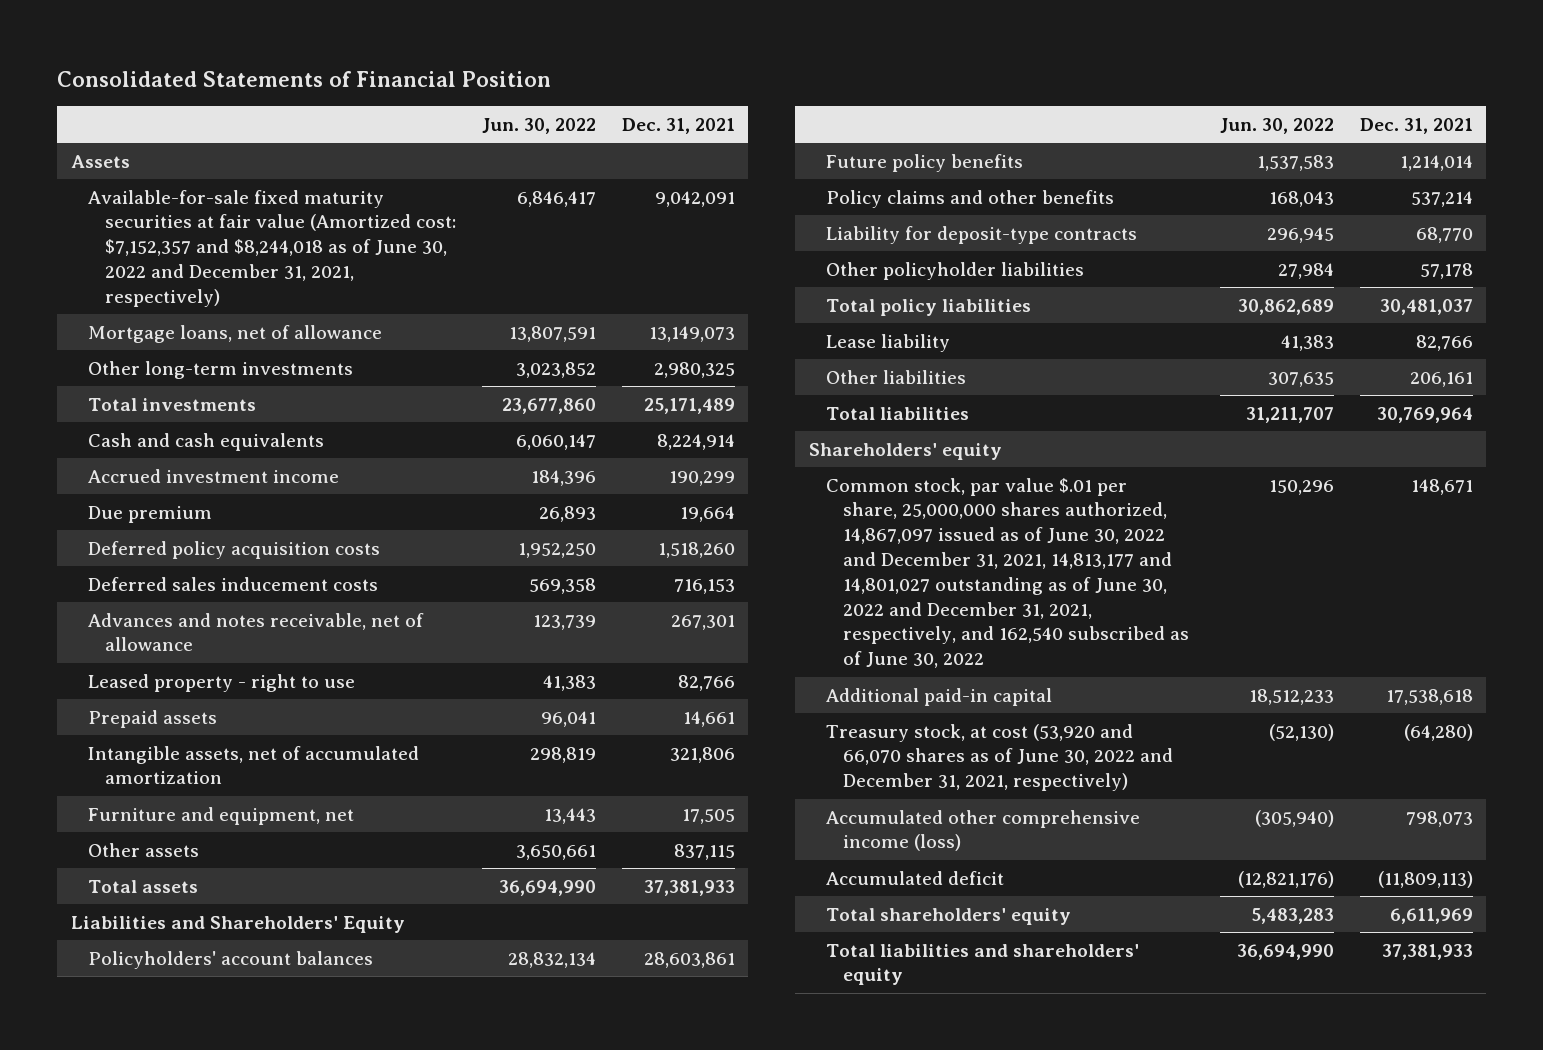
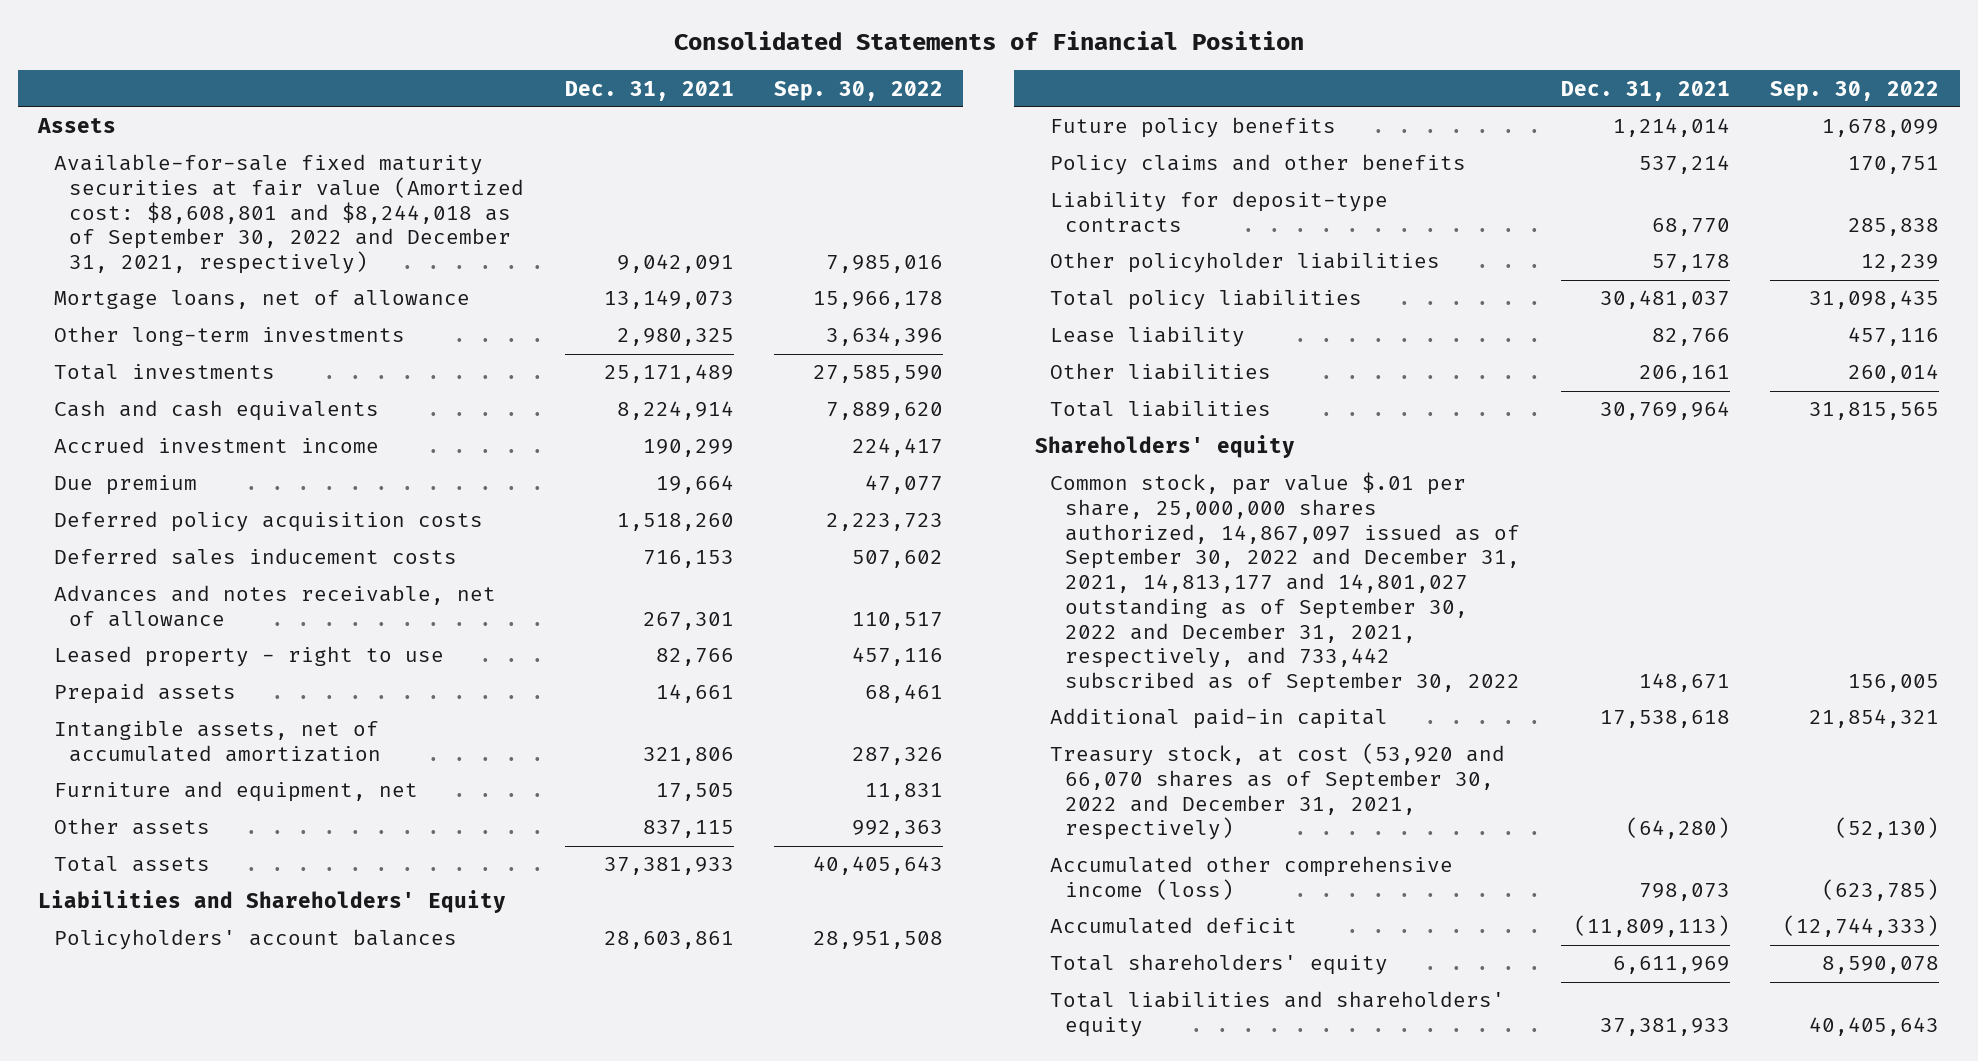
[481,117,596,134] Jun. 30, 2022 -> none
none -> [774,80,944,101] Sep. 30, 2022
[87,189,456,307] Available-for-sale fixed maturity securities at fair value (Amortized cost: $7,152,357 and $8,244,018 as of June 30, 2022 and December 31, 2021, respectively) -> [53,154,525,275] Available-for-sale fixed maturity securities at fair value (Amortized cost: $8,608,801 and $8,244,018 as of September 30, 2022 and December 31, 2021, respectively)
[825,477,1189,669] Common stock, par value $.01 per share, 25,000,000 shares authorized, 14,867,097 issued as of June 30, 2022 and December 31, 2021, 14,813,177 and 14,801,027 outstanding as of June 30, 2022 and December 31, 2021, respectively, and 162,540 subscribed as of June 30, 2022 -> [1050,472,1521,693] Common stock, par value $.01 per share, 25,000,000 shares authorized, 14,867,097 issued as of September 30, 2022 and December 31, 2021, 14,813,177 and 14,801,027 outstanding as of September 30, 2022 and December 31, 2021, respectively, and 733,442 subscribed as of September 30, 2022
[825,723,1173,792] Treasury stock, at cost (53,920 and 66,070 shares as of June 30, 2022 and December 31, 2021, respectively) -> [1050,743,1506,841] Treasury stock, at cost (53,920 and 66,070 shares as of September 30, 2022 and December 31, 2021, respectively)

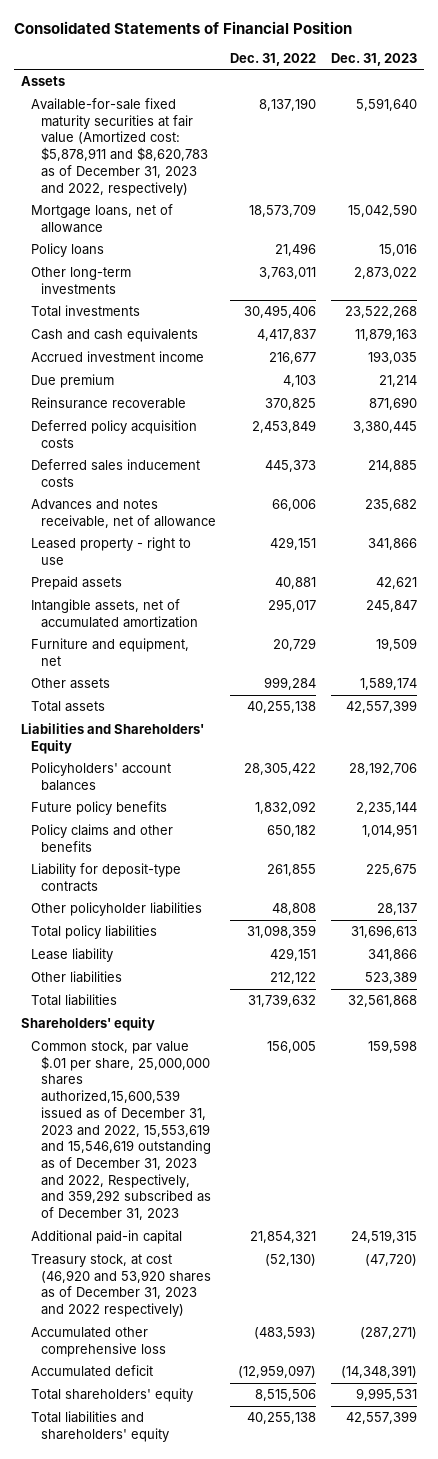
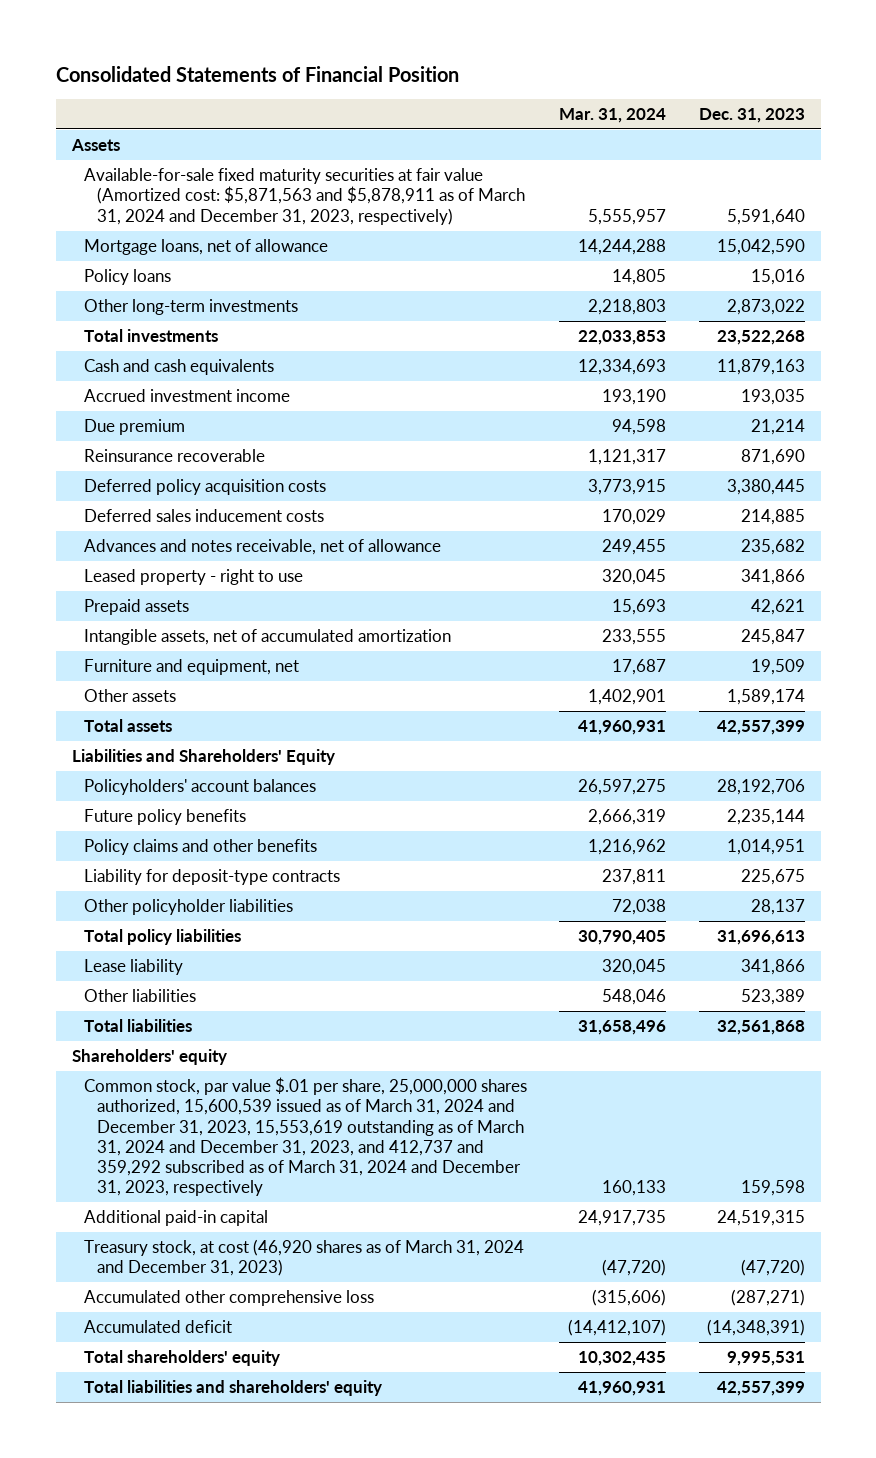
[230,52,317,66] Dec. 31, 2022 -> none
none -> [559,107,667,123] Mar. 31, 2024
[30,98,208,196] Available-for-sale fixed maturity securities at fair value (Amortized cost: $5,878,911 and $8,620,783 as of December 31, 2023 and 2022, respectively) -> [84,168,525,225] Available-for-sale fixed maturity securities at fair value (Amortized cost: $5,871,563 and $5,878,911 as of March 31, 2024 and December 31, 2023, respectively)
[30,1041,211,1221] Common stock, par value $.01 per share, 25,000,000 shares authorized,15,600,539 issued as of December 31, 2023 and 2022, 15,553,619 and 15,546,619 outstanding as of December 31, 2023 and 2022, Respectively, and 359,292 subscribed as of December 31, 2023 -> [84,1077,528,1197] Common stock, par value $.01 per share, 25,000,000 shares authorized, 15,600,539 issued as of March 31, 2024 and December 31, 2023, 15,553,619 outstanding as of March 31, 2024 and December 31, 2023, and 412,737 and 359,292 subscribed as of March 31, 2024 and December 31, 2023, respectively
[30,1254,211,1318] Treasury stock, at cost (46,920 and 53,920 shares as of December 31, 2023 and 2022 respectively) -> [84,1239,525,1277] Treasury stock, at cost (46,920 shares as of March 31, 2024 and December 31, 2023)

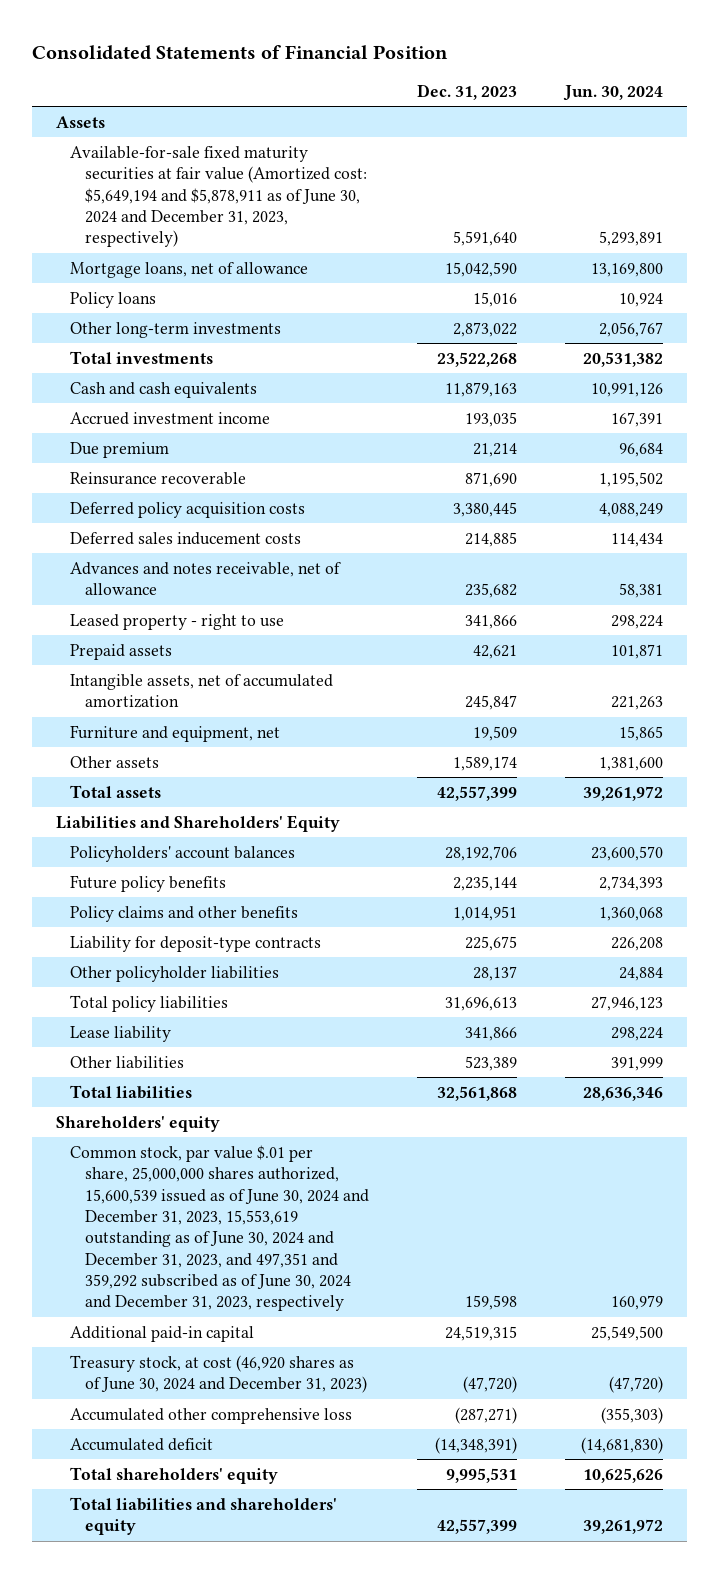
[559,107,667,123] Mar. 31, 2024 -> none
none -> [562,84,663,101] Jun. 30, 2024
[84,168,525,225] Available-for-sale fixed maturity securities at fair value (Amortized cost: $5,871,563 and $5,878,911 as of March 31, 2024 and December 31, 2023, respectively) -> [70,145,367,248] Available-for-sale fixed maturity securities at fair value (Amortized cost: $5,649,194 and $5,878,911 as of June 30, 2024 and December 31, 2023, respectively)
[84,1077,528,1197] Common stock, par value $.01 per share, 25,000,000 shares authorized, 15,600,539 issued as of March 31, 2024 and December 31, 2023, 15,553,619 outstanding as of March 31, 2024 and December 31, 2023, and 412,737 and 359,292 subscribed as of March 31, 2024 and December 31, 2023, respectively -> [70,1144,369,1312] Common stock, par value $.01 per share, 25,000,000 shares authorized, 15,600,539 issued as of June 30, 2024 and December 31, 2023, 15,553,619 outstanding as of June 30, 2024 and December 31, 2023, and 497,351 and 359,292 subscribed as of June 30, 2024 and December 31, 2023, respectively
[84,1239,525,1277] Treasury stock, at cost (46,920 shares as of March 31, 2024 and December 31, 2023) -> [70,1354,367,1394] Treasury stock, at cost (46,920 shares as of June 30, 2024 and December 31, 2023)

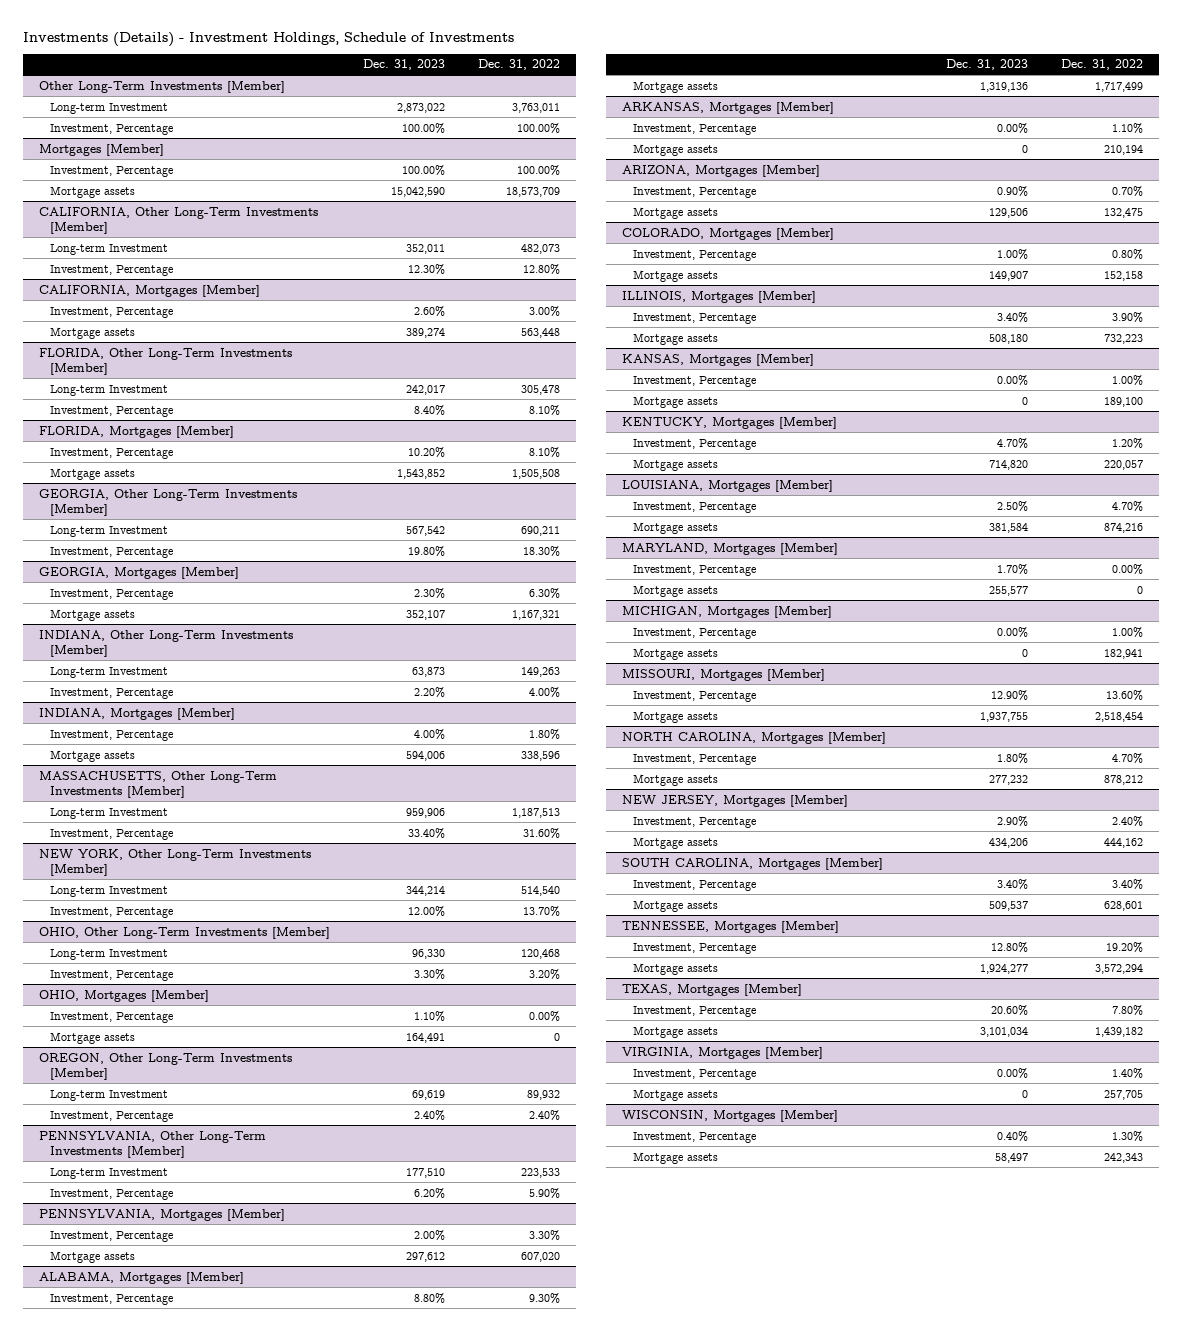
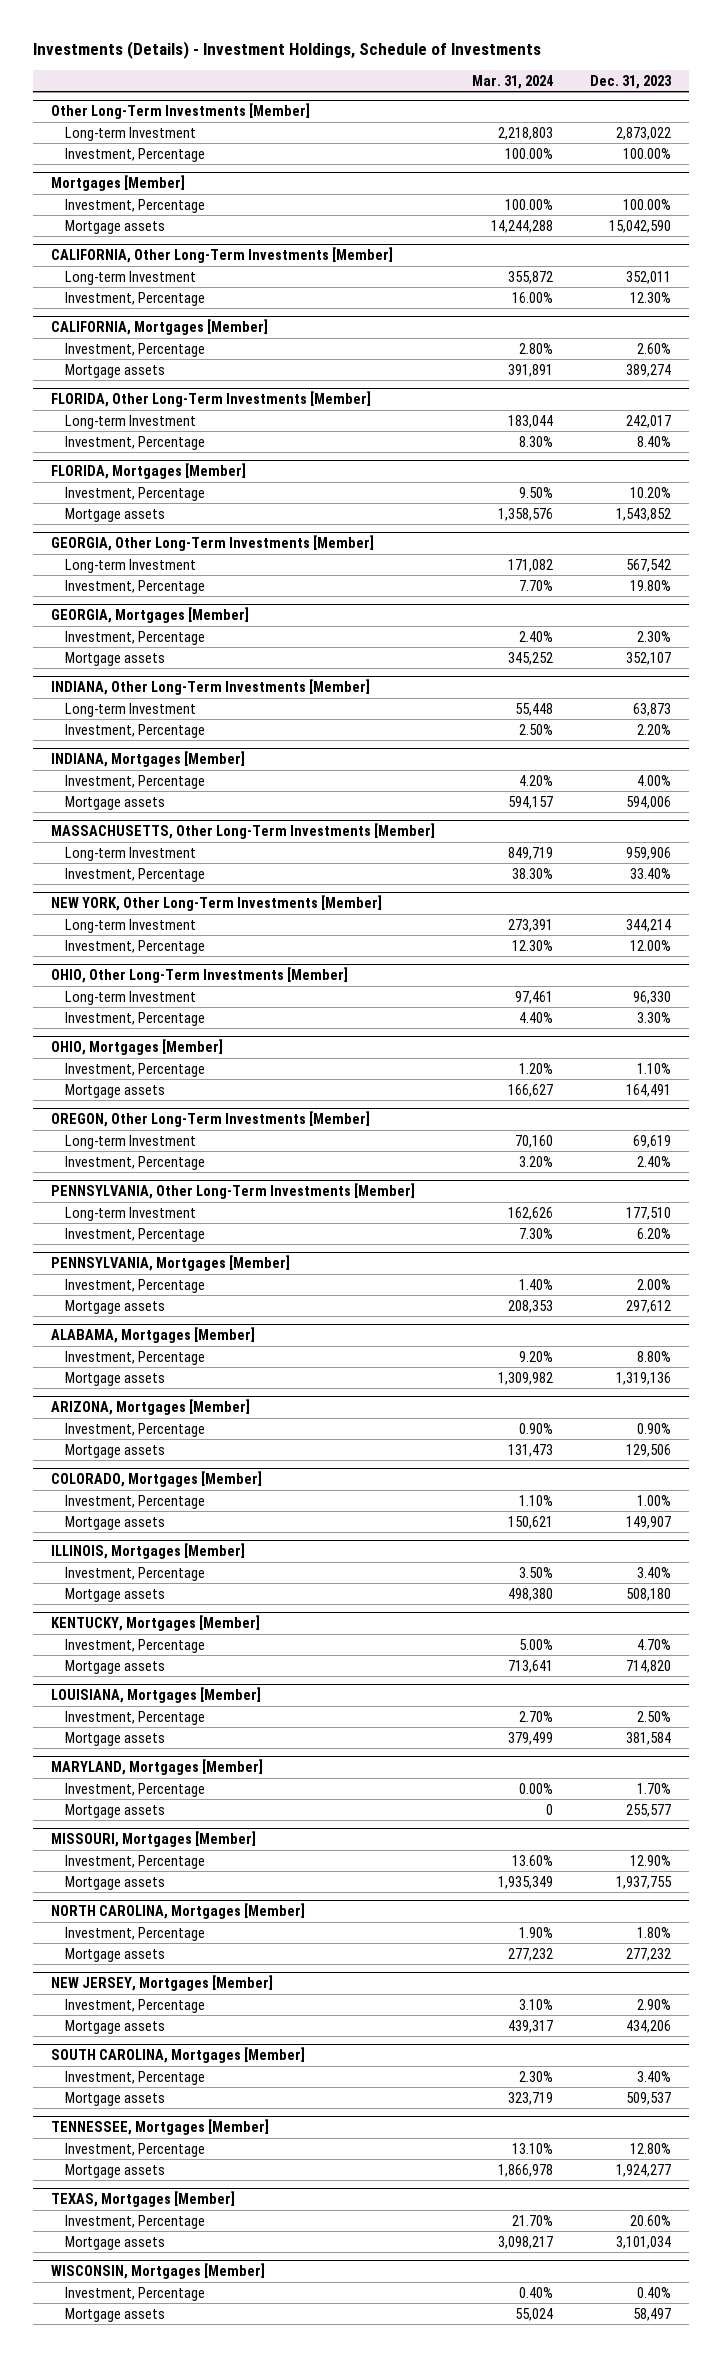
[477,59,560,71] Dec. 31, 2022 -> none
none -> [472,74,554,89] Mar. 31, 2024
[622,101,835,114] ARKANSAS, Mortgages [Member] -> none
[633,123,757,135] Investment, Percentage -> none
[633,143,719,156] Mortgage assets -> none
[622,353,815,366] KANSAS, Mortgages [Member] -> none
[633,375,757,387] Investment, Percentage -> none
[633,395,719,408] Mortgage assets -> none
[622,605,833,618] MICHIGAN, Mortgages [Member] -> none
[633,627,757,639] Investment, Percentage -> none
[633,647,719,660] Mortgage assets -> none
[622,1046,824,1059] VIRGINIA, Mortgages [Member] -> none
[633,1068,757,1080] Investment, Percentage -> none
[633,1088,719,1101] Mortgage assets -> none

